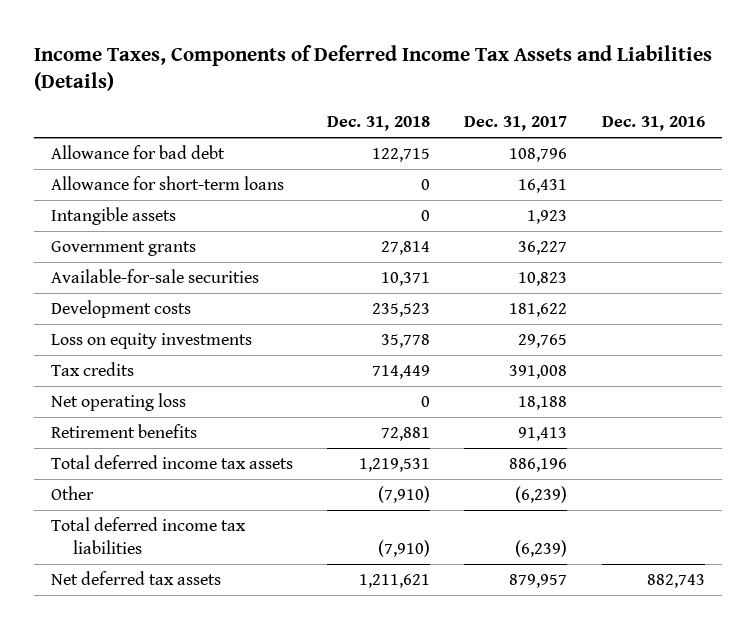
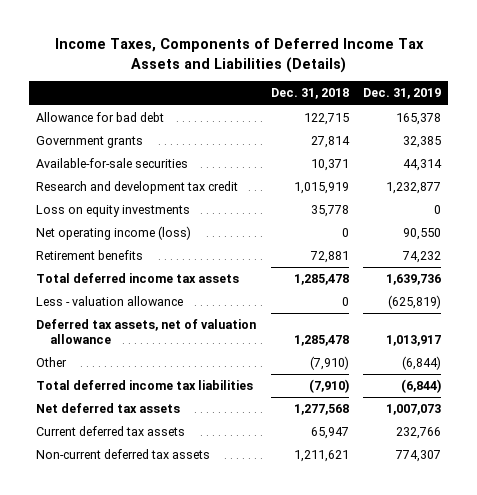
[464,116,568,132] Dec. 31, 2017 -> none
[601,116,705,132] Dec. 31, 2016 -> none
none -> [362,88,441,100] Dec. 31, 2019
[50,176,284,191] Allowance for short-term loans -> none
[50,207,176,226] Intangible assets -> none
[50,300,191,319] Development costs -> none
none -> [36,181,239,195] Research and development tax credit
[50,362,134,377] Tax credits -> none
[50,393,186,412] Net operating loss -> [36,226,192,241] Net operating income (loss)
[359,458,431,473] 1,219,531 -> [293,274,349,286] 1,285,478
none -> [36,296,184,307] Less - valuation allowance
none -> [36,319,257,344] Deferred tax assets, net of valuation allowance
[359,574,431,589] 1,211,621 -> [293,404,349,416] 1,277,568
none -> [36,426,186,437] Current deferred tax assets
none -> [36,449,211,460] Non-current deferred tax assets

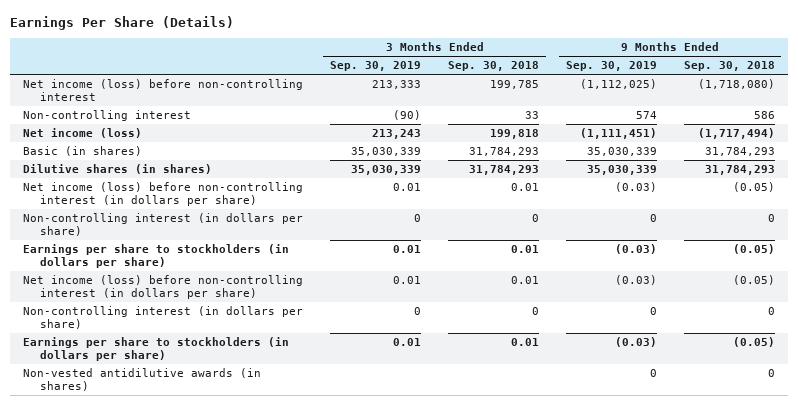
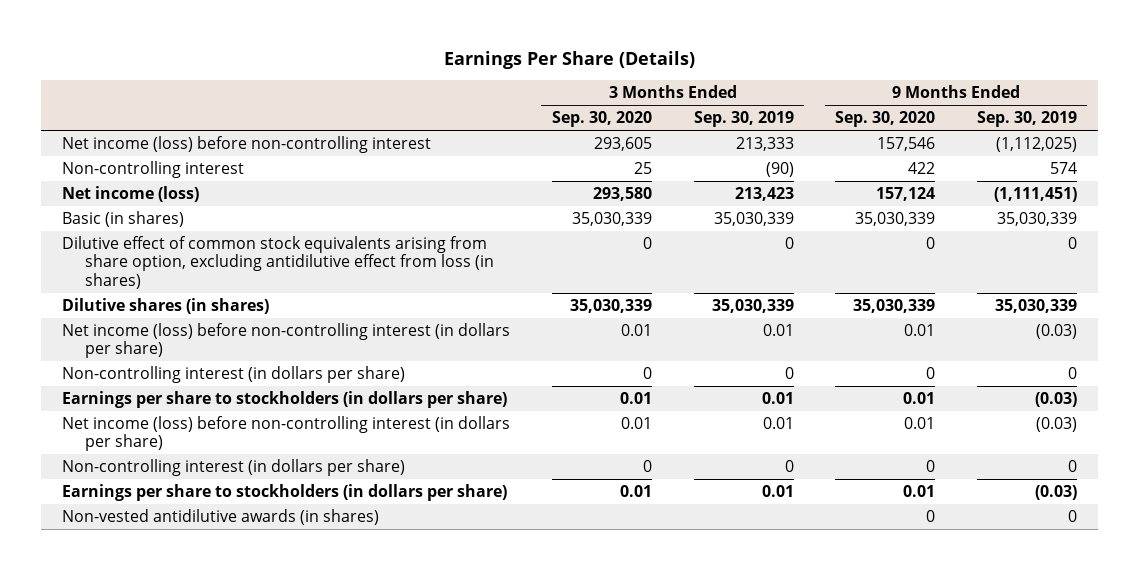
[447,61,539,72] Sep. 30, 2018 -> none
[683,61,775,72] Sep. 30, 2018 -> none
none -> [551,111,652,128] Sep. 30, 2020
none -> [835,111,936,128] Sep. 30, 2020
[372,129,422,140] 213,243 -> [734,186,794,201] 213,423
none -> [62,235,494,289] Dilutive effect of common stock equivalents arising from share option, excluding antidilutive effect from loss (in shares)

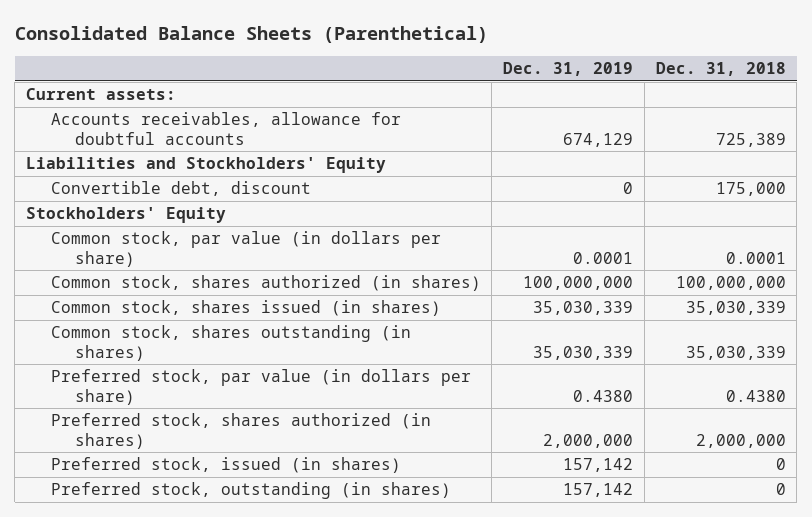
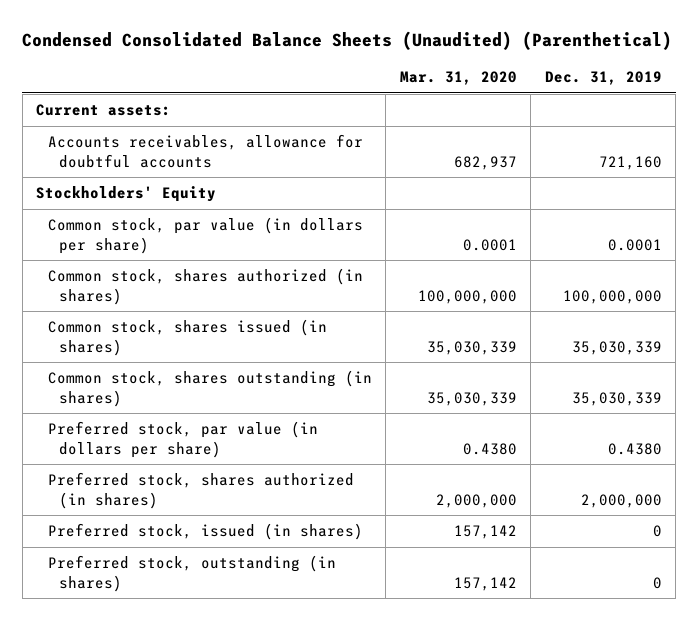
[14,25,488,43] Consolidated Balance Sheets (Parenthetical) -> [22,30,673,50] Condensed Consolidated Balance Sheets (Unaudited) (Parenthetical)
[655,62,786,77] Dec. 31, 2018 -> none
none -> [399,71,517,86] Mar. 31, 2020
[25,157,386,174] Liabilities and Stockholders' Equity -> none
[50,181,311,197] Convertible debt, discount -> none
[563,132,634,147] 674,129 -> [598,155,662,170] 721,160
[563,458,634,473] 157,142 -> [652,525,662,538] 0
[563,483,634,498] 157,142 -> [652,576,662,589] 0

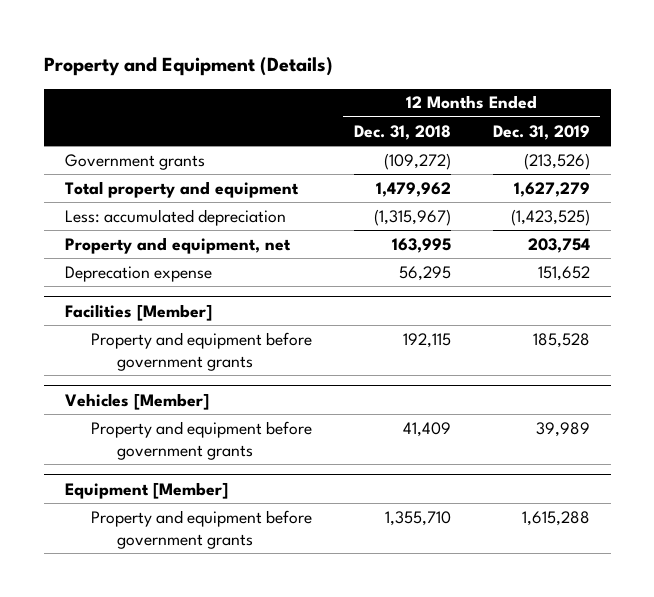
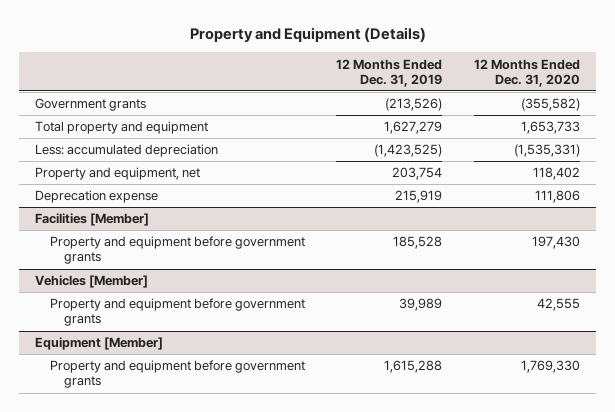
[353,124,451,140] Dec. 31, 2018 -> none
none -> [474,58,581,87] 12 Months Ended Dec. 31, 2020
[537,265,590,281] 151,652 -> [395,190,443,204] 215,919

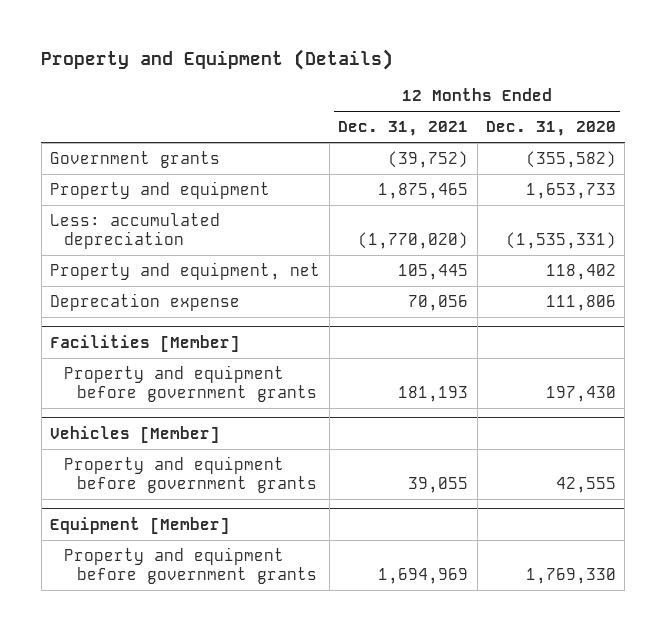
[336,58,443,87] 12 Months Ended Dec. 31, 2019 -> none
none -> [338,121,469,137] Dec. 31, 2021
[34,121,208,135] Total property and equipment -> [50,180,271,199] Property and equipment

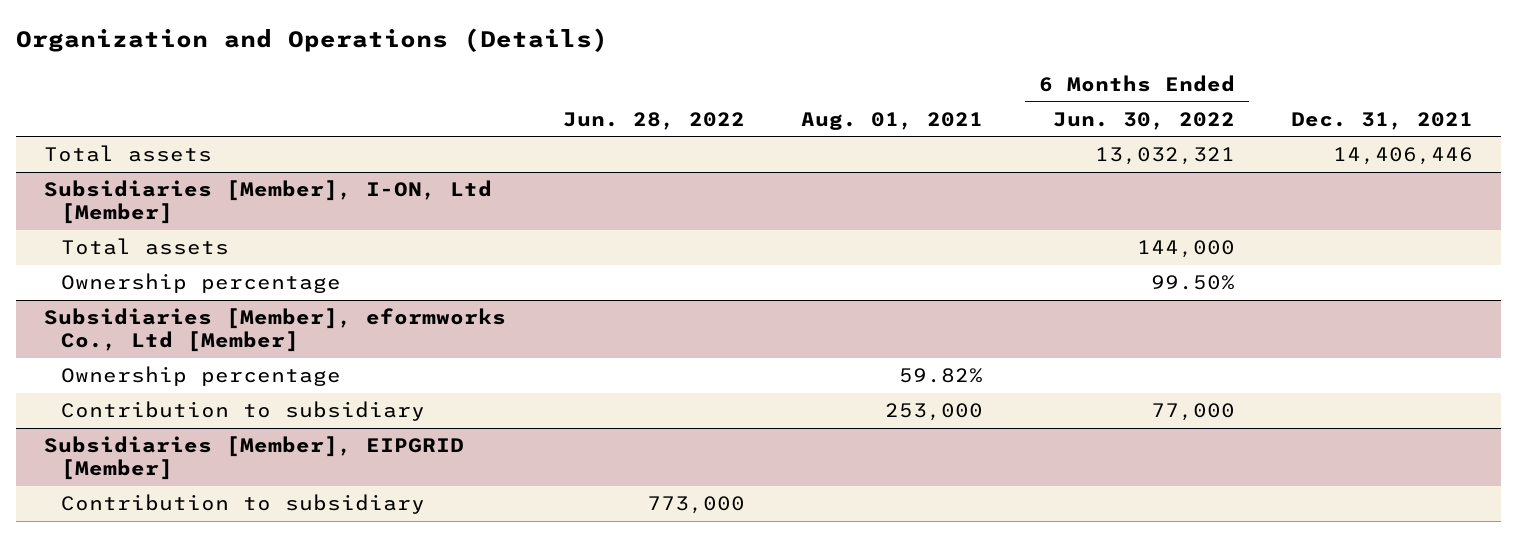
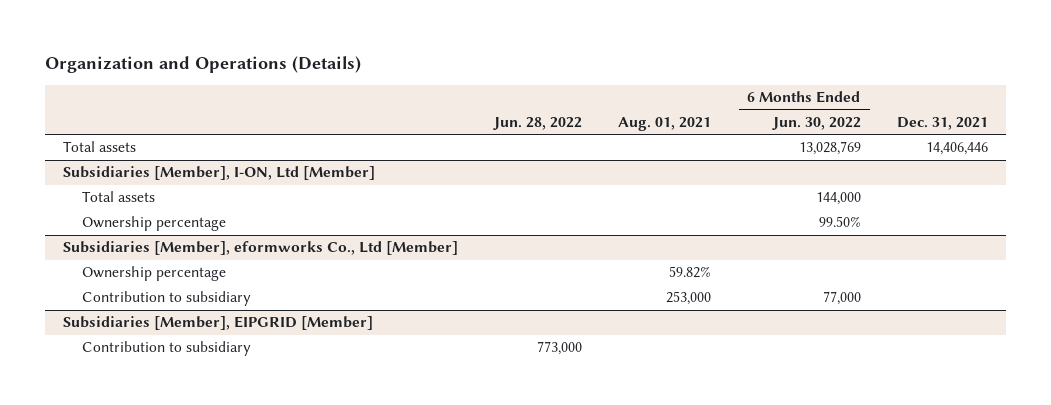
[1095,147,1236,166] 13,032,321 -> [798,141,861,156] 13,028,769

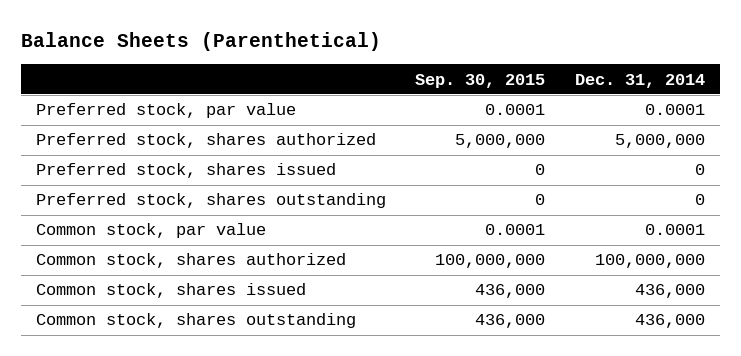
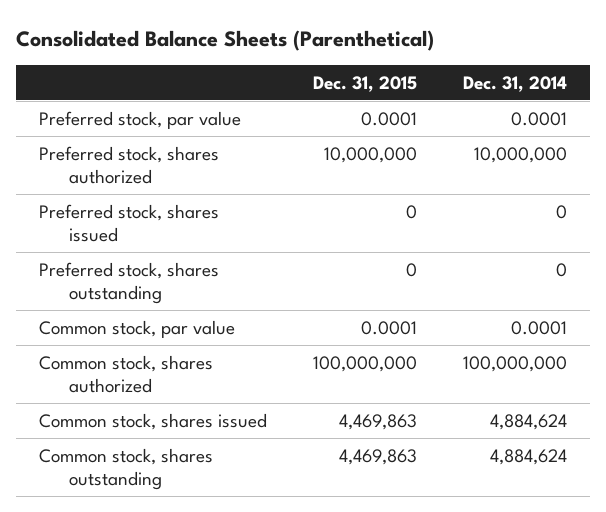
[21,32,382,52] Balance Sheets (Parenthetical) -> [15,29,434,51] Consolidated Balance Sheets (Parenthetical)
[415,73,546,88] Sep. 30, 2015 -> none
none -> [312,75,417,92] Dec. 31, 2015
[614,134,705,149] 5,000,000 -> [473,146,567,163] 10,000,000
[634,284,705,299] 436,000 -> [489,413,567,430] 4,884,624
[634,314,705,329] 436,000 -> [489,448,567,465] 4,884,624

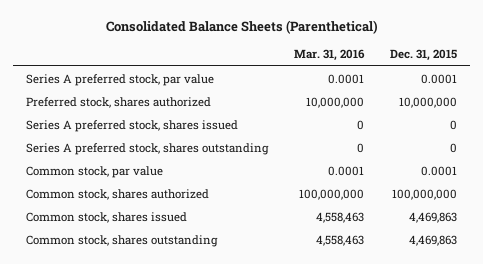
[462,75,567,92] Dec. 31, 2014 -> none
none -> [294,49,366,62] Mar. 31, 2016
[38,110,241,129] Preferred stock, par value -> [26,73,215,86] Series A preferred stock, par value
[38,203,219,243] Preferred stock, shares issued -> [26,119,239,132] Series A preferred stock, shares issued
[38,261,219,305] Preferred stock, shares outstanding -> [26,142,270,155] Series A preferred stock, shares outstanding

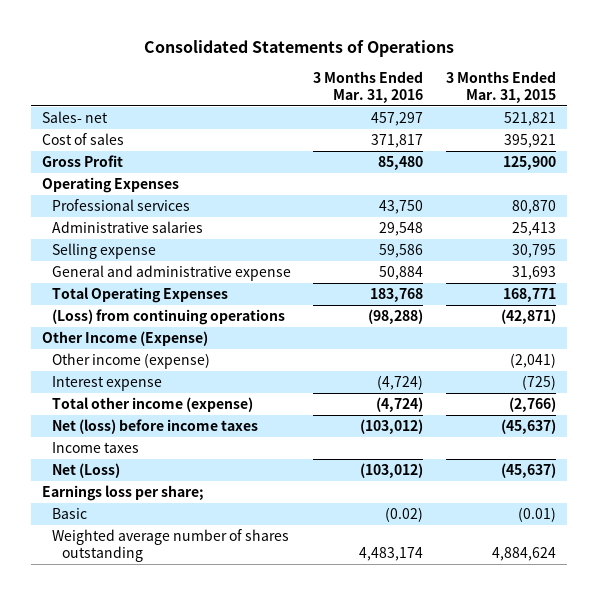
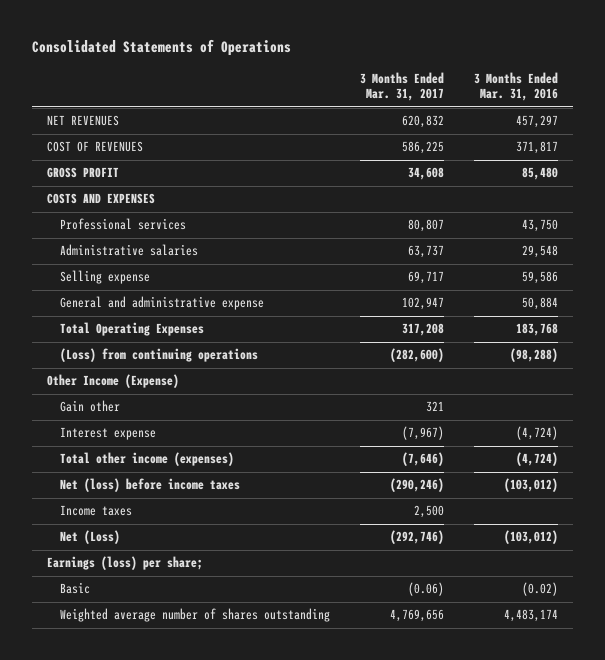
[445,70,556,104] 3 Months Ended Mar. 31, 2015 -> none
none -> [360,71,445,102] 3 Months Ended Mar. 31, 2017
[42,176,180,193] Operating Expenses -> none
[42,110,109,123] Sales- net -> [47,115,120,127] NET REVENUES
[42,132,125,145] Cost of sales -> [47,141,144,153] COST OF REVENUES
[42,154,124,167] Gross Profit -> [47,167,120,179] GROSS PROFIT
none -> [47,193,156,205] COSTS AND EXPENSES
[52,352,211,369] Other income (expense) -> none
none -> [60,400,121,413] Gain other
[52,396,254,412] Total other income (expense) -> [60,452,235,467] Total other income (expenses)
[42,484,205,501] Earnings loss per share; -> [47,556,204,571] Earnings (loss) per share;

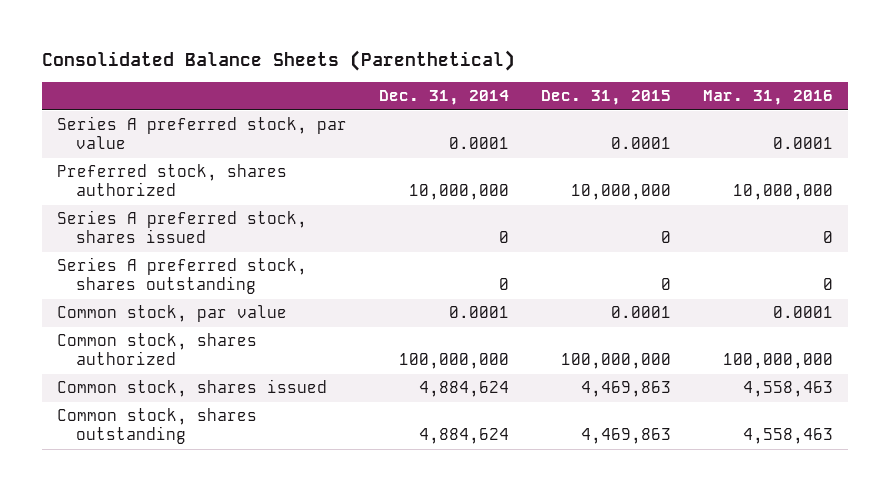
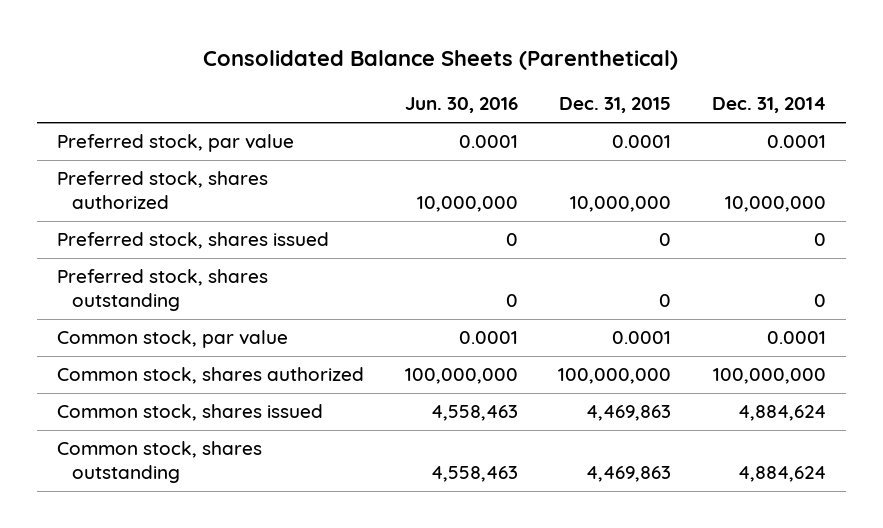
[702,90,833,106] Mar. 31, 2016 -> none
none -> [404,97,518,114] Jun. 30, 2016
[57,116,348,150] Series A preferred stock, par value -> [56,134,294,153] Preferred stock, par value
[57,210,308,244] Series A preferred stock, shares issued -> [56,232,329,250] Preferred stock, shares issued
[57,257,308,295] Series A preferred stock, shares outstanding -> [56,269,268,311] Preferred stock, shares outstanding

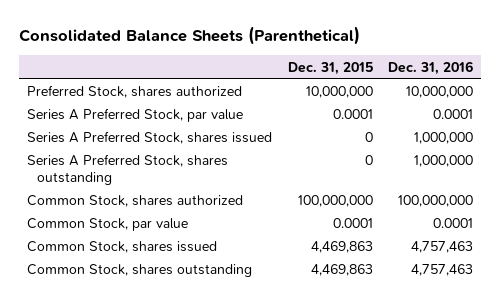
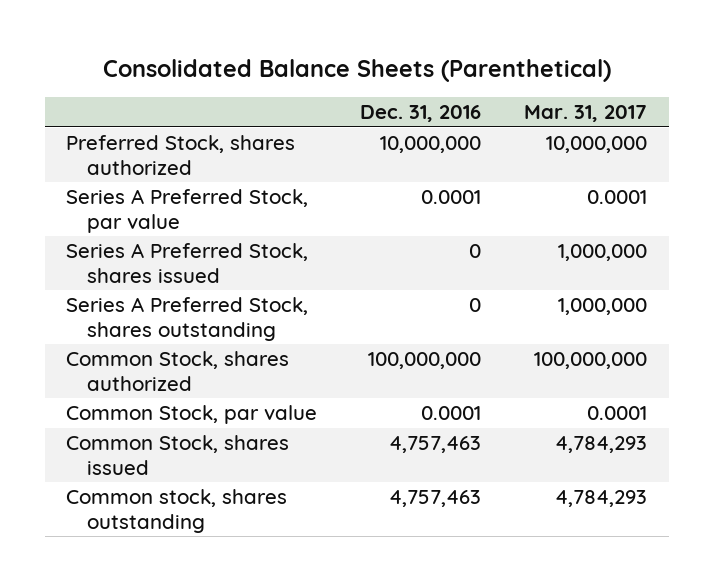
[287,61,373,75] Dec. 31, 2015 -> none
none -> [524,105,648,123] Mar. 31, 2017
[414,132,474,145] 1,000,000 -> [469,244,482,259] 0
[414,155,474,168] 1,000,000 -> [469,298,482,313] 0
[26,264,252,278] Common Stock, shares outstanding -> [66,489,288,533] Common stock, shares outstanding

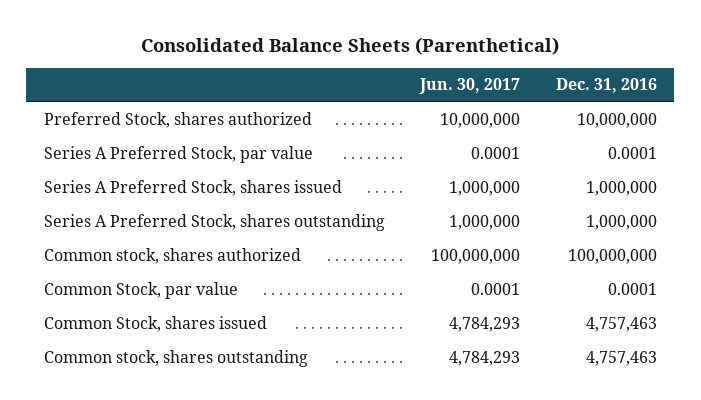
[524,105,648,123] Mar. 31, 2017 -> none
none -> [419,78,521,95] Jun. 30, 2017
[469,244,482,259] 0 -> [585,180,657,196] 1,000,000
[469,298,482,313] 0 -> [585,214,657,230] 1,000,000
[66,351,290,391] Common Stock, shares authorized -> [43,247,301,264] Common stock, shares authorized

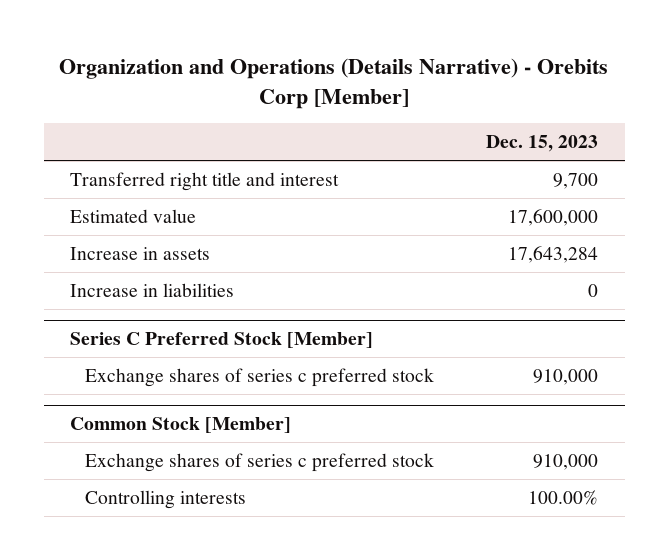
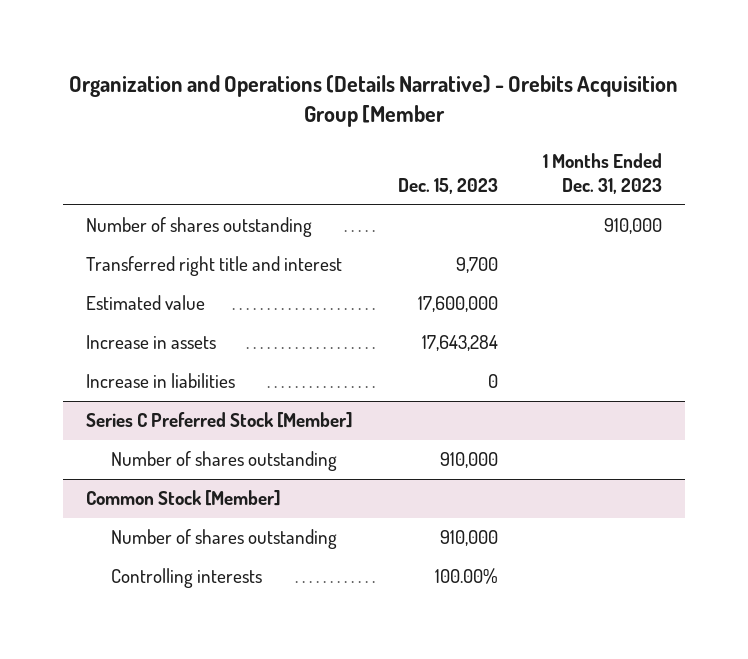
[59,57,609,109] Organization and Operations (Details Narrative) - Orebits Corp [Member] -> [68,75,678,128] Organization and Operations (Details Narrative) - Orebits Acquisition Group [Member
none -> [543,152,663,195] 1 Months Ended Dec. 31, 2023
none -> [85,217,312,238] Number of shares outstanding
[84,367,434,387] Exchange shares of series c preferred stock -> [110,451,337,472] Number of shares outstanding
[84,452,434,472] Exchange shares of series c preferred stock -> [110,529,337,550] Number of shares outstanding

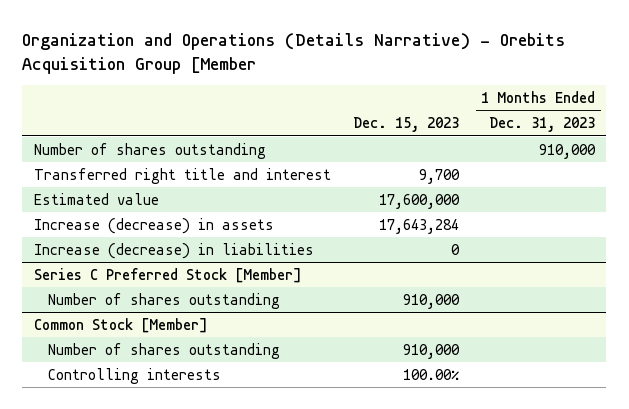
[85,335,216,350] Increase in assets -> [33,217,274,234] Increase (decrease) in assets
[85,373,235,389] Increase in liabilities -> [33,242,314,259] Increase (decrease) in liabilities

